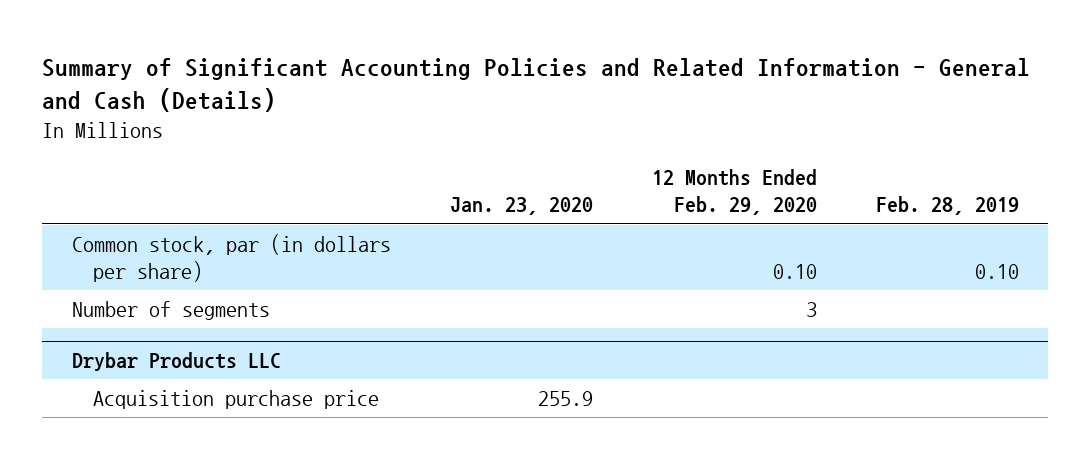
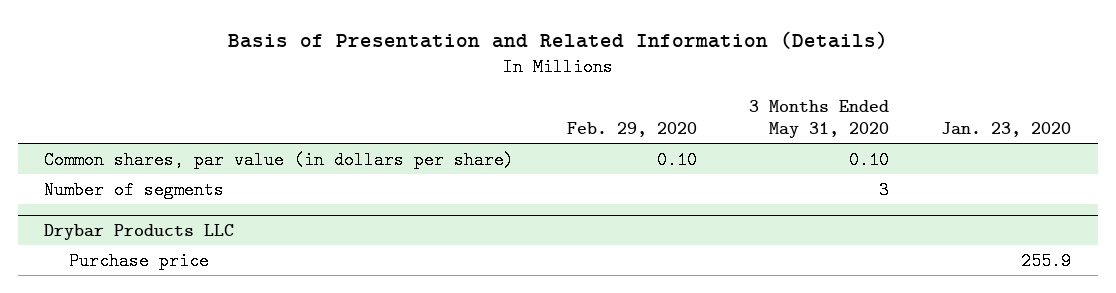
[42,58,1031,113] Summary of Significant Accounting Policies and Related Information - General and Cash (Details) -> [227,31,888,50] Basis of Presentation and Related Information (Details)
[651,169,817,216] 12 Months Ended Feb. 29, 2020 -> none
[875,196,1019,216] Feb. 28, 2019 -> none
none -> [566,121,697,137] Feb. 29, 2020
none -> [749,99,890,138] 3 Months Ended May 31, 2020
[71,233,391,282] Common stock, par (in dollars per share) -> [44,150,515,169] Common shares, par value (in dollars per share)
[92,389,379,409] Acquisition purchase price -> [69,251,210,270] Purchase price

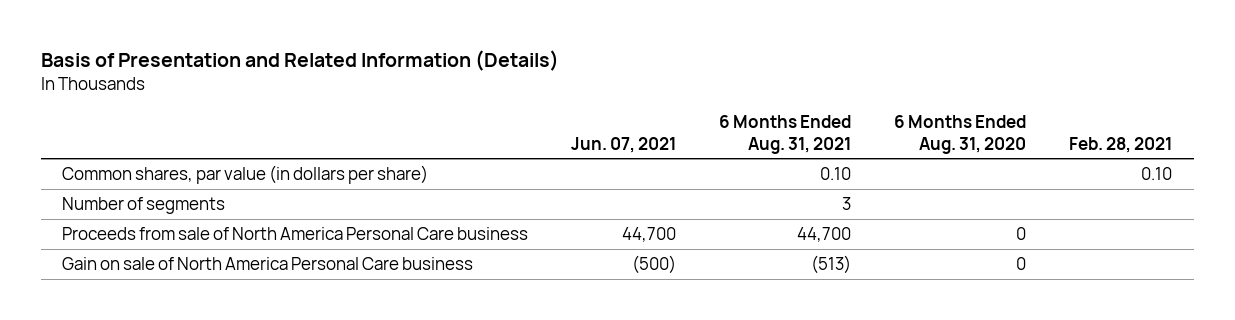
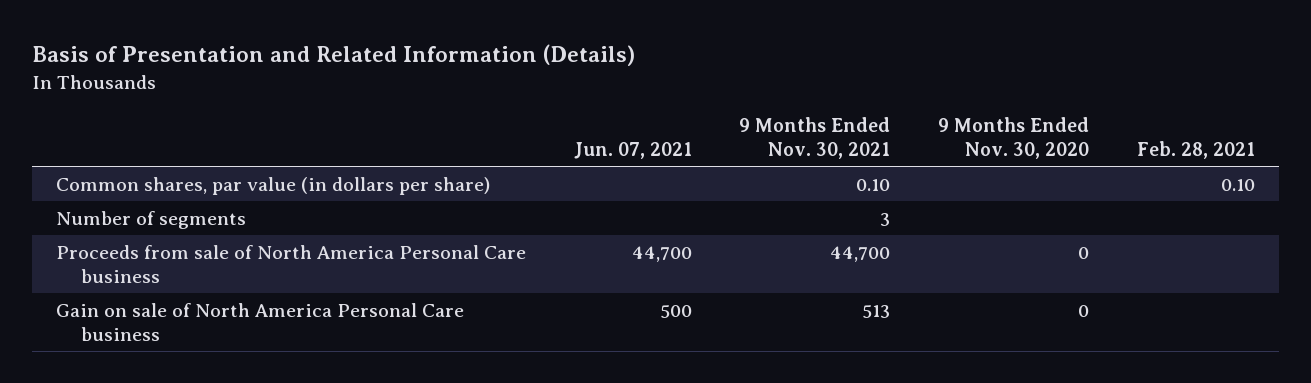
[719,114,852,154] 6 Months Ended Aug. 31, 2021 -> none
[894,114,1027,154] 6 Months Ended Aug. 31, 2020 -> none
none -> [739,116,891,160] 9 Months Ended Nov. 30, 2021
none -> [938,116,1090,160] 9 Months Ended Nov. 30, 2020
[632,254,677,274] (500) -> [659,304,692,318] 500

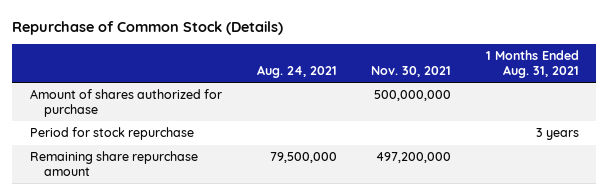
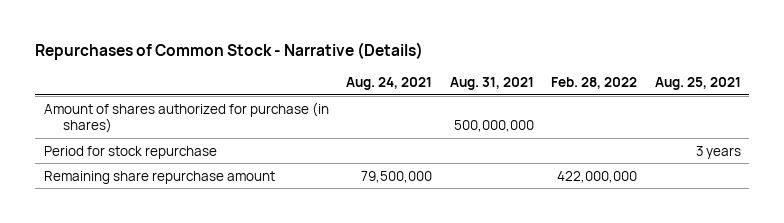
[12,20,284,35] Repurchase of Common Stock (Details) -> [34,41,423,60] Repurchases of Common Stock - Narrative (Details)
[371,65,452,77] Nov. 30, 2021 -> none
[486,50,580,78] 1 Months Ended Aug. 31, 2021 -> none
none -> [449,76,534,90] Aug. 31, 2021
none -> [551,76,638,89] Feb. 28, 2022
none -> [654,76,741,90] Aug. 25, 2021
[29,89,222,117] Amount of shares authorized for purchase -> [43,101,329,134] Amount of shares authorized for purchase (in shares)

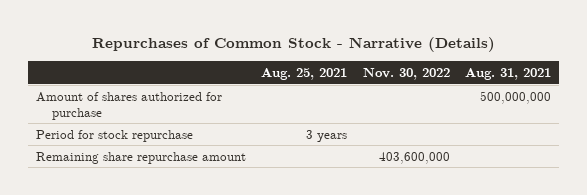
[346,76,433,90] Aug. 24, 2021 -> none
[551,76,638,89] Feb. 28, 2022 -> none
none -> [362,68,450,81] Nov. 30, 2022
[43,101,329,134] Amount of shares authorized for purchase (in shares) -> [35,91,222,120] Amount of shares authorized for purchase

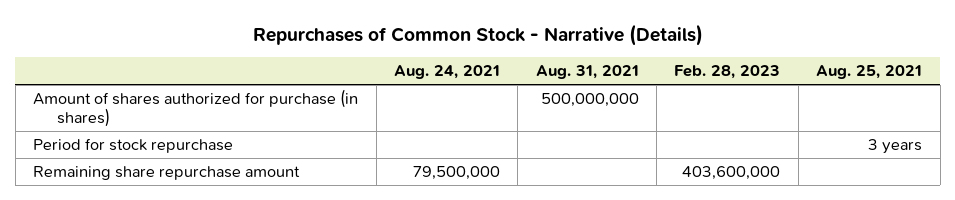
[362,68,450,81] Nov. 30, 2022 -> none
none -> [393,65,500,80] Aug. 24, 2021
none -> [674,65,781,80] Feb. 28, 2023
[35,91,222,120] Amount of shares authorized for purchase -> [33,89,359,128] Amount of shares authorized for purchase (in shares)

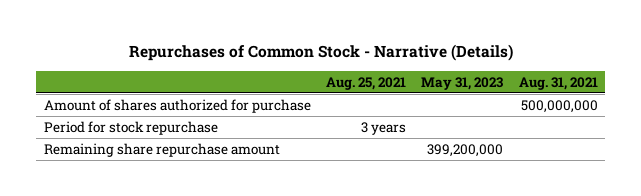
[393,65,500,80] Aug. 24, 2021 -> none
[674,65,781,80] Feb. 28, 2023 -> none
none -> [421,76,504,90] May 31, 2023
[33,89,359,128] Amount of shares authorized for purchase (in shares) -> [43,98,311,113] Amount of shares authorized for purchase

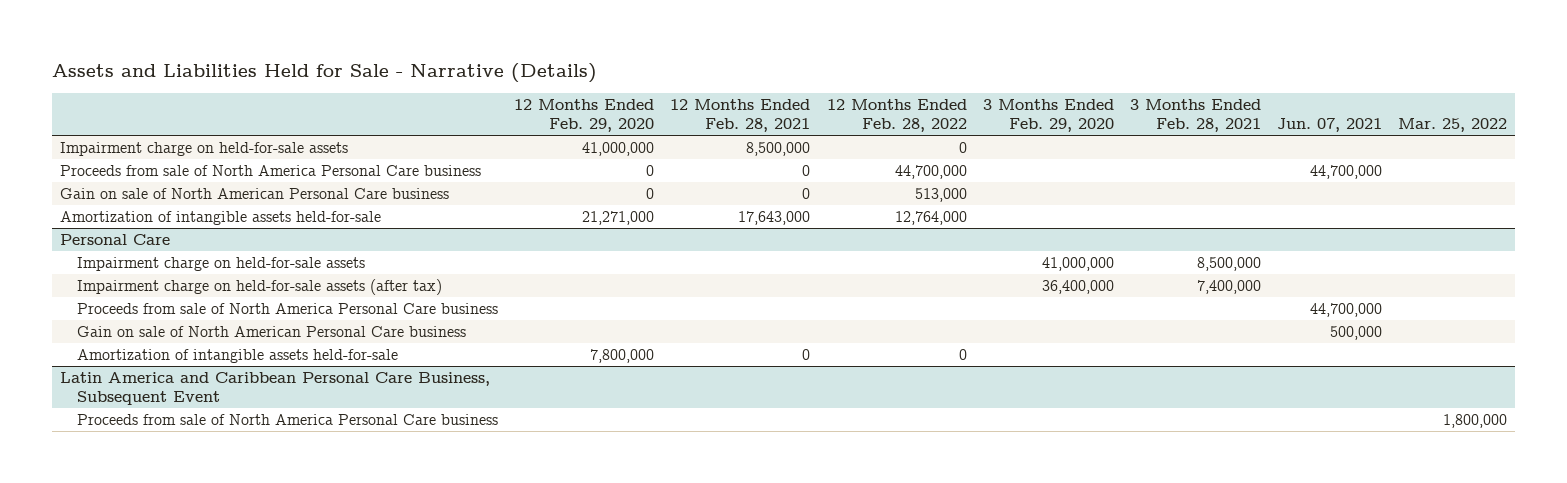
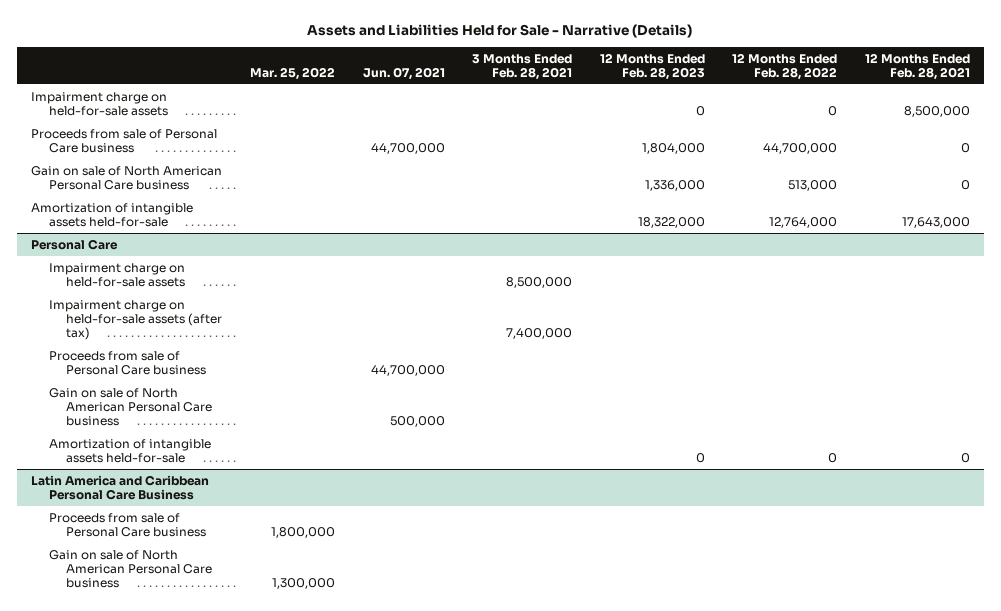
[514,98,655,133] 12 Months Ended Feb. 29, 2020 -> none
[982,98,1114,133] 3 Months Ended Feb. 29, 2020 -> none
none -> [599,52,705,80] 12 Months Ended Feb. 28, 2023
[59,165,481,177] Proceeds from sale of North America Personal Care business -> [30,128,217,153] Proceeds from sale of Personal Care business
[77,303,499,315] Proceeds from sale of North America Personal Care business -> [48,350,207,375] Proceeds from sale of Personal Care business
[59,372,490,406] Latin America and Caribbean Personal Care Business, Subsequent Event -> [30,474,209,500] Latin America and Caribbean Personal Care Business
[77,414,499,426] Proceeds from sale of North America Personal Care business -> [48,512,207,537] Proceeds from sale of Personal Care business
none -> [48,549,213,588] Gain on sale of North American Personal Care business

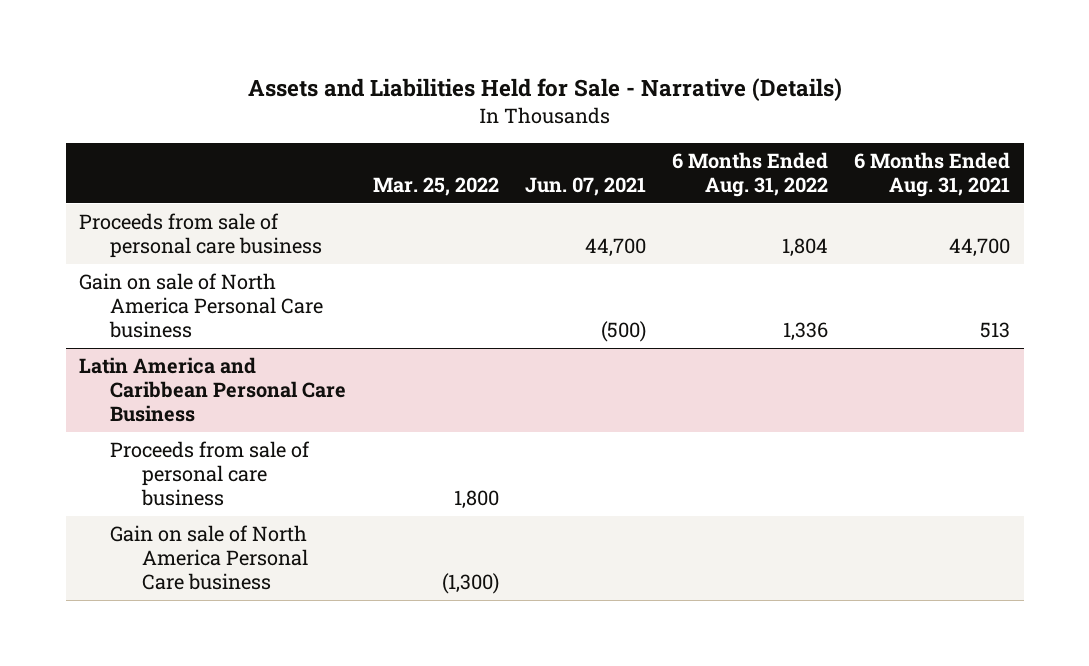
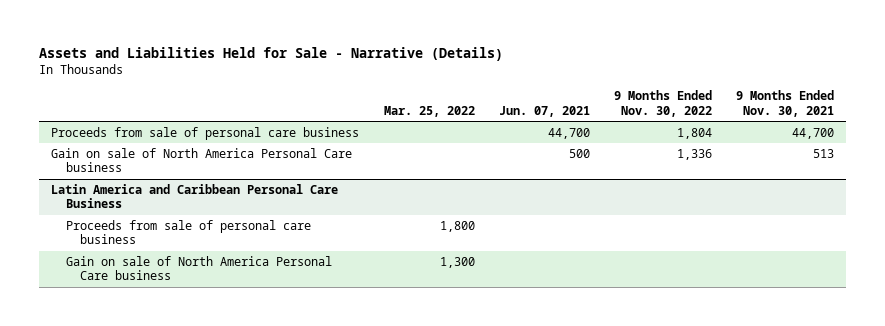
[672,151,829,197] 6 Months Ended Aug. 31, 2022 -> none
[854,151,1011,197] 6 Months Ended Aug. 31, 2021 -> none
none -> [613,90,712,117] 9 Months Ended Nov. 30, 2022
none -> [736,90,835,117] 9 Months Ended Nov. 30, 2021
[600,321,646,343] (500) -> [568,148,590,158] 500
[441,573,499,595] (1,300) -> [439,256,475,268] 1,300

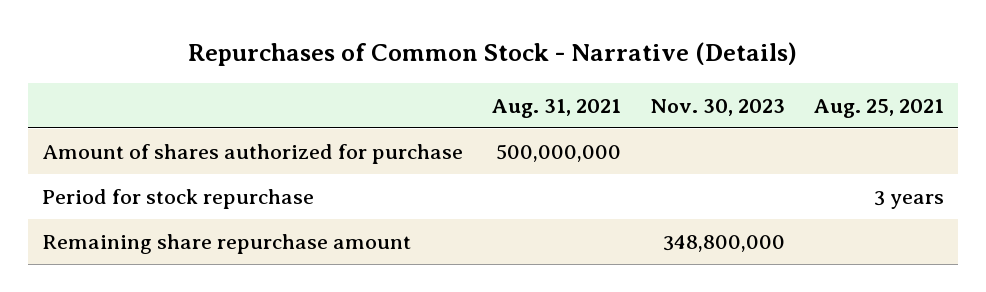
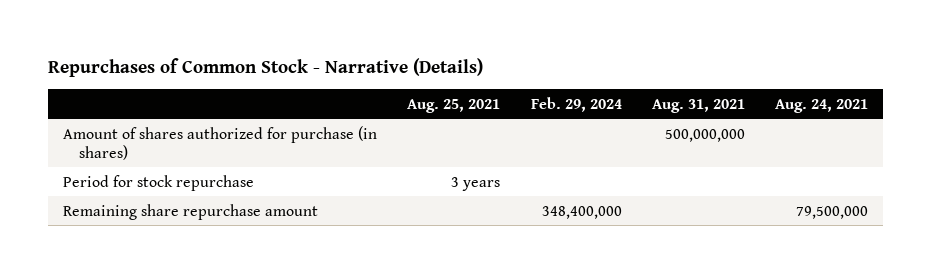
[649,98,785,116] Nov. 30, 2023 -> none
none -> [530,96,622,112] Feb. 29, 2024
none -> [775,98,869,113] Aug. 24, 2021
[42,143,464,164] Amount of shares authorized for purchase -> [63,125,378,160] Amount of shares authorized for purchase (in shares)

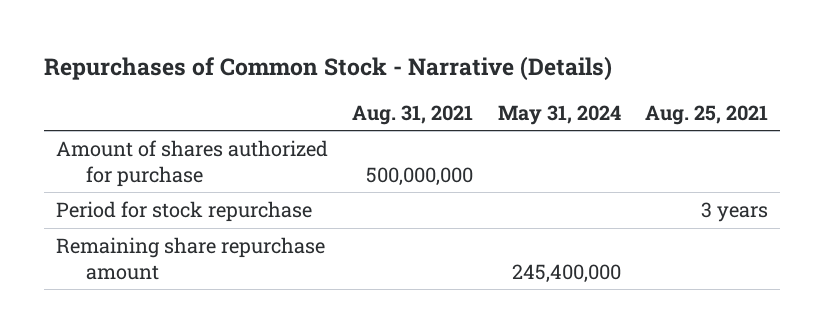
[530,96,622,112] Feb. 29, 2024 -> none
[775,98,869,113] Aug. 24, 2021 -> none
none -> [497,104,621,125] May 31, 2024
[63,125,378,160] Amount of shares authorized for purchase (in shares) -> [55,139,328,187] Amount of shares authorized for purchase

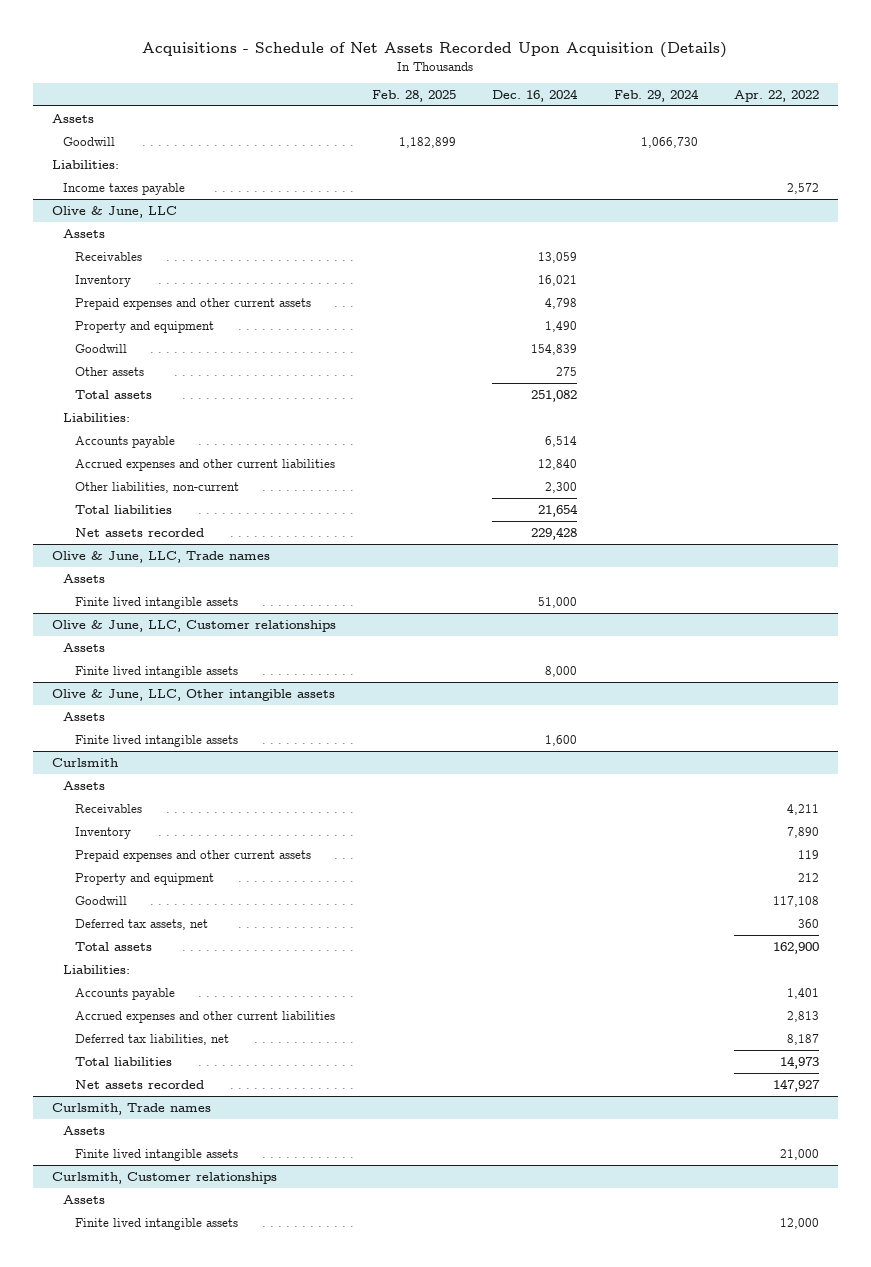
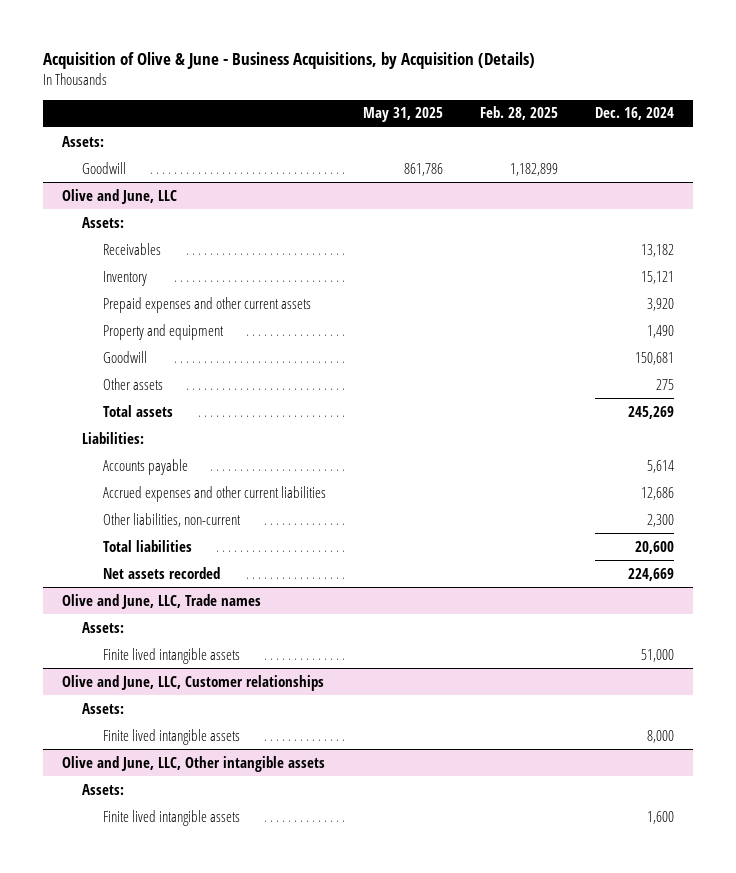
[142,42,728,59] Acquisitions - Schedule of Net Assets Recorded Upon Acquisition (Details) -> [42,52,535,70] Acquisition of Olive & June - Business Acquisitions, by Acquisition (Details)
[613,89,699,103] Feb. 29, 2024 -> none
[734,90,820,103] Apr. 22, 2022 -> none
none -> [363,107,444,123] May 31, 2025
[51,113,94,123] Assets -> [61,135,104,147] Assets:
[51,159,119,169] Liabilities: -> none
[63,182,186,195] Income taxes payable -> none
[51,205,177,218] Olive & June, LLC -> [61,188,177,204] Olive and June, LLC
[63,228,106,238] Assets -> [82,216,125,228] Assets:
[538,251,578,263] 13,059 -> [641,243,675,257] 13,182
[538,274,578,286] 16,021 -> [641,270,675,284] 15,121
[545,297,578,309] 4,798 -> [647,297,675,311] 3,920
[531,343,578,355] 154,839 -> [635,351,675,365] 150,681
[531,389,578,402] 251,082 -> [628,405,675,419] 245,269
[545,435,578,447] 6,514 -> [647,459,675,473] 5,614
[538,458,578,470] 12,840 -> [641,486,675,500] 12,686
[538,503,579,517] 21,654 -> [635,540,675,554] 20,600
[531,526,578,540] 229,428 -> [628,567,675,581] 224,669
[51,550,270,563] Olive & June, LLC, Trade names -> [61,593,261,609] Olive and June, LLC, Trade names
[63,573,106,583] Assets -> [82,621,125,633] Assets:
[51,619,336,632] Olive & June, LLC, Customer relationships -> [61,674,324,691] Olive and June, LLC, Customer relationships
[63,642,106,652] Assets -> [82,702,125,714] Assets:
[51,688,335,701] Olive & June, LLC, Other intangible assets -> [61,755,325,772] Olive and June, LLC, Other intangible assets
[63,711,106,721] Assets -> [82,783,125,795] Assets:
[51,757,118,767] Curlsmith -> none
[63,780,106,790] Assets -> none
[75,803,143,813] Receivables -> none
[75,826,132,839] Inventory -> none
[75,849,312,862] Prepaid expenses and other current assets -> none
[75,872,215,885] Property and equipment -> none
[75,895,128,905] Goodwill -> none
[75,918,209,930] Deferred tax assets, net -> none
[75,941,153,951] Total assets -> none
[63,964,131,974] Liabilities: -> none
[75,987,176,1000] Accounts payable -> none
[75,1010,336,1023] Accrued expenses and other current liabilities -> none
[75,1033,230,1045] Deferred tax liabilities, net -> none
[75,1056,173,1066] Total liabilities -> none
[75,1079,205,1089] Net assets recorded -> none
[51,1102,211,1115] Curlsmith, Trade names -> none
[63,1125,106,1135] Assets -> none
[75,1148,239,1161] Finite lived intangible assets -> none
[51,1171,277,1184] Curlsmith, Customer relationships -> none
[63,1194,106,1204] Assets -> none
[75,1217,239,1230] Finite lived intangible assets -> none

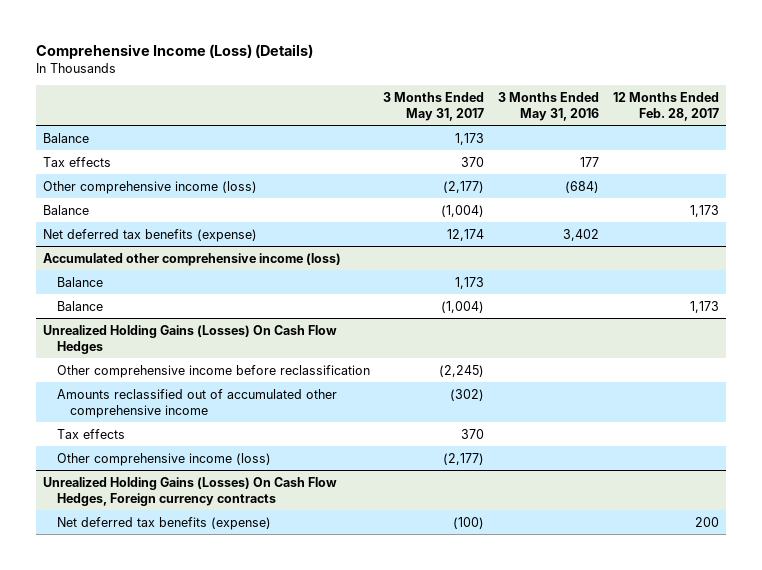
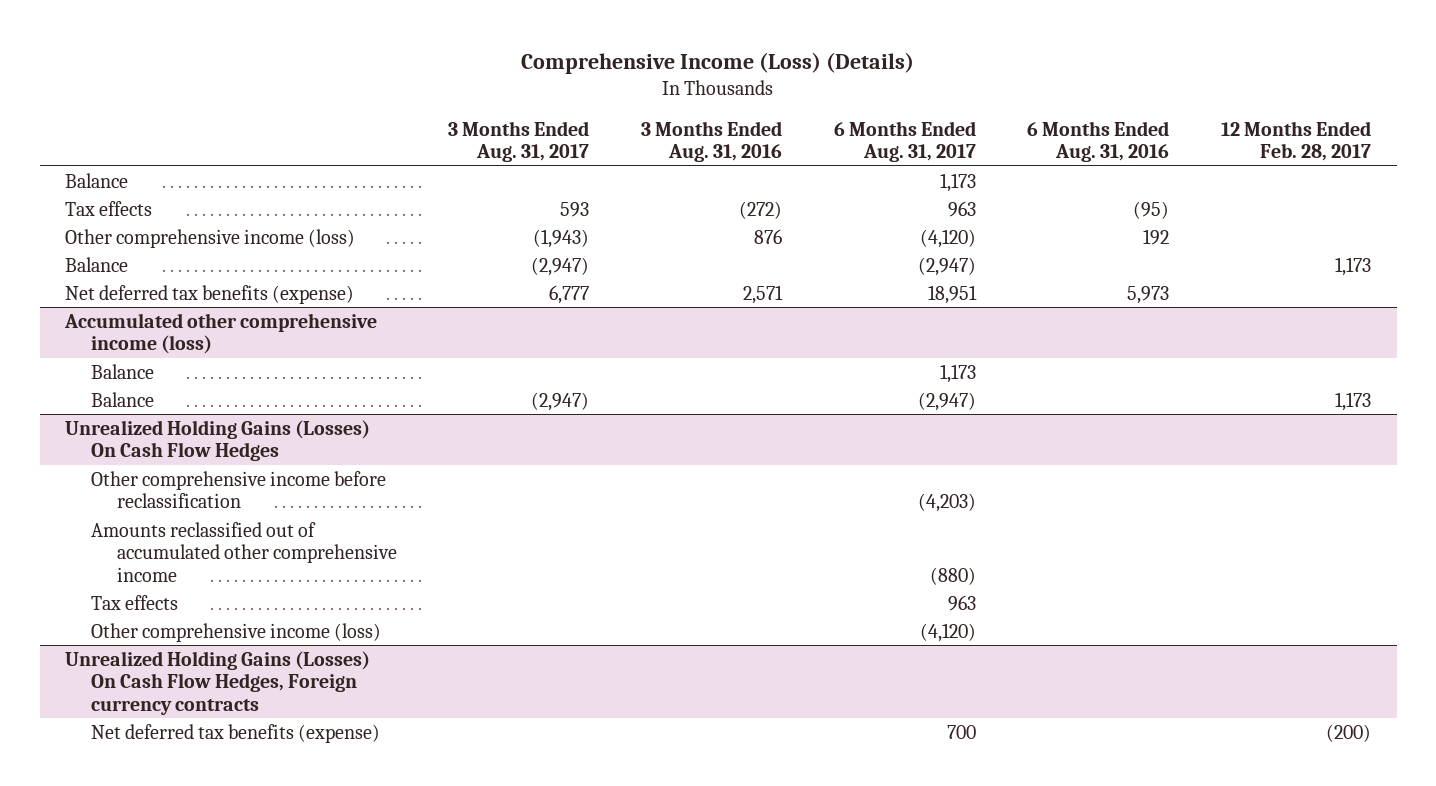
[383,91,485,121] 3 Months Ended May 31, 2017 -> none
[498,91,600,121] 3 Months Ended May 31, 2016 -> none
none -> [448,120,590,163] 3 Months Ended Aug. 31, 2017
none -> [641,120,783,163] 3 Months Ended Aug. 31, 2016
none -> [833,120,976,163] 6 Months Ended Aug. 31, 2017
none -> [1027,120,1170,163] 6 Months Ended Aug. 31, 2016
[695,516,720,527] 200 -> [1326,723,1372,742] (200)

